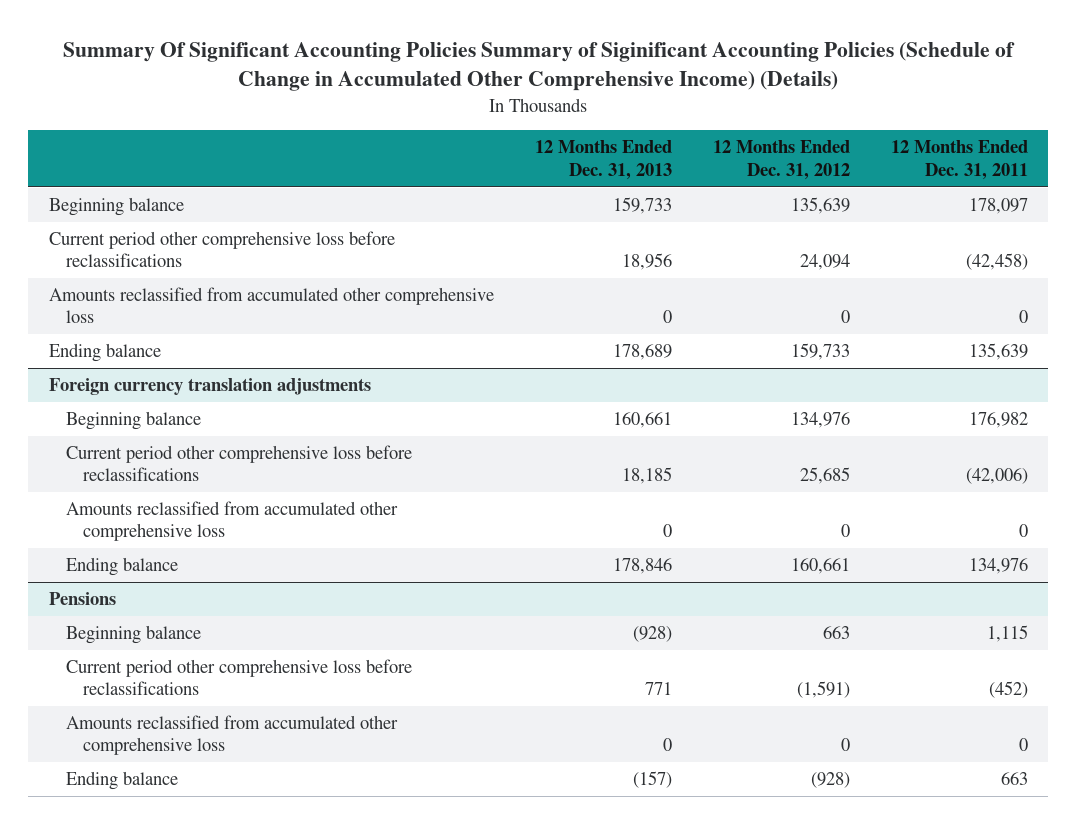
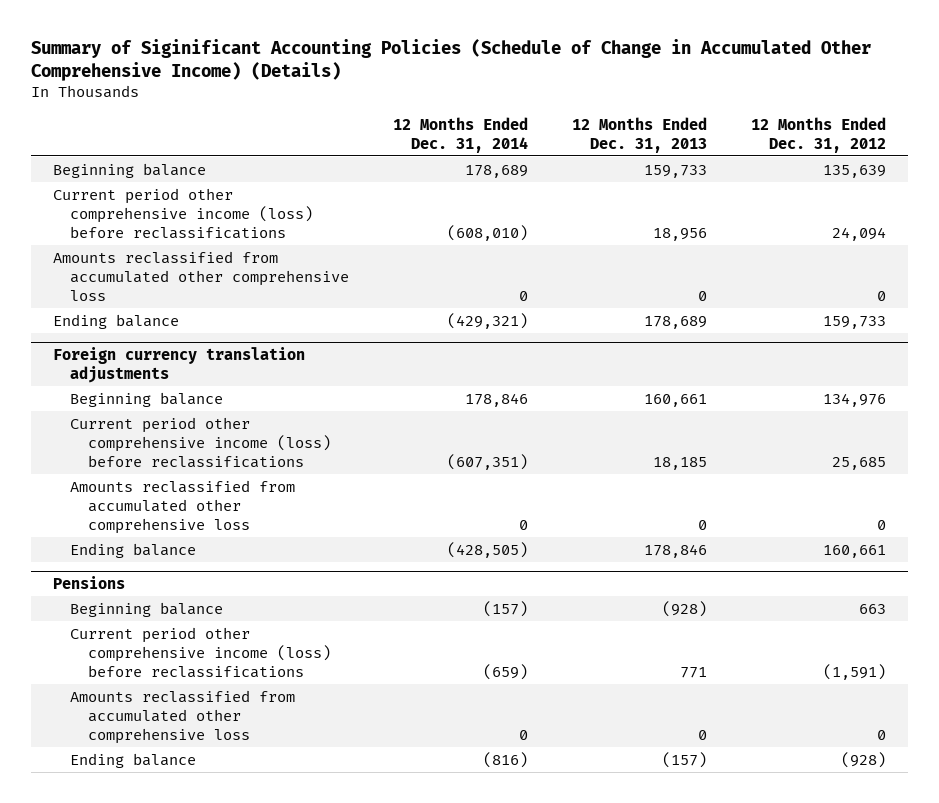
[63,42,1016,92] Summary Of Significant Accounting Policies Summary of Siginificant Accounting Policies (Schedule of Change in Accumulated Other Comprehensive Income) (Details) -> [30,38,871,82] Summary of Siginificant Accounting Policies (Schedule of Change in Accumulated Other Comprehensive Income) (Details)
[890,140,1028,180] 12 Months Ended Dec. 31, 2011 -> none
none -> [393,116,529,153] 12 Months Ended Dec. 31, 2014
[48,231,395,268] Current period other comprehensive loss before reclassifications -> [52,187,314,239] Current period other comprehensive income (loss) before reclassifications
[65,445,412,482] Current period other comprehensive loss before reclassifications -> [70,416,332,468] Current period other comprehensive income (loss) before reclassifications
[65,659,412,696] Current period other comprehensive loss before reclassifications -> [70,626,332,678] Current period other comprehensive income (loss) before reclassifications

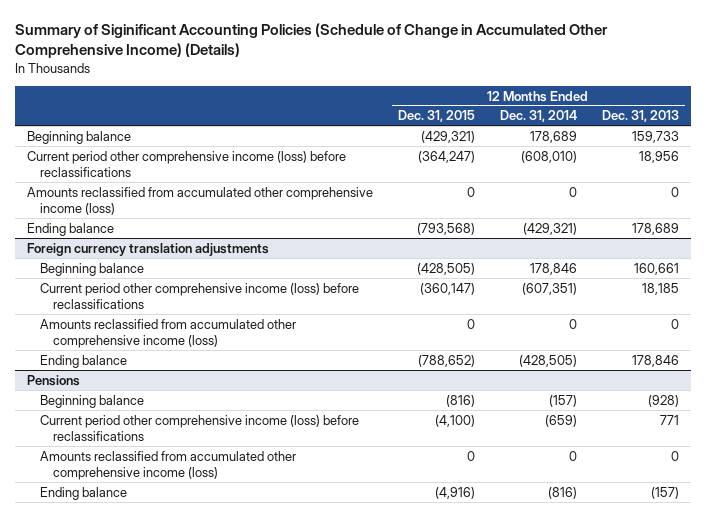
[751,116,887,153] 12 Months Ended Dec. 31, 2012 -> none
none -> [398,110,476,123] Dec. 31, 2015
[52,250,350,301] Amounts reclassified from accumulated other comprehensive loss -> [27,186,374,215] Amounts reclassified from accumulated other comprehensive income (loss)
[70,479,296,534] Amounts reclassified from accumulated other comprehensive loss -> [40,318,297,348] Amounts reclassified from accumulated other comprehensive income (loss)
[70,689,296,744] Amounts reclassified from accumulated other comprehensive loss -> [40,450,297,480] Amounts reclassified from accumulated other comprehensive income (loss)

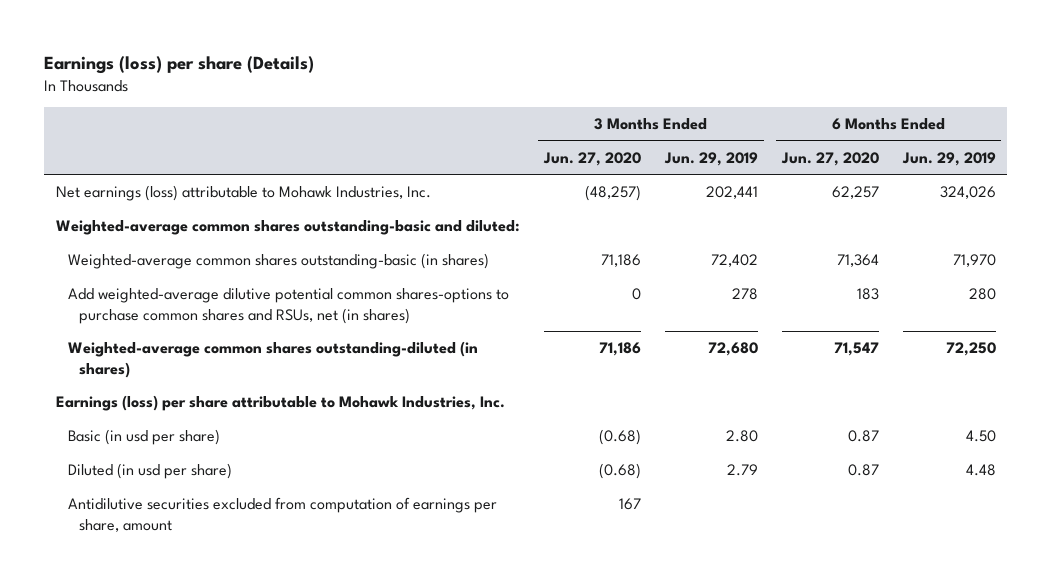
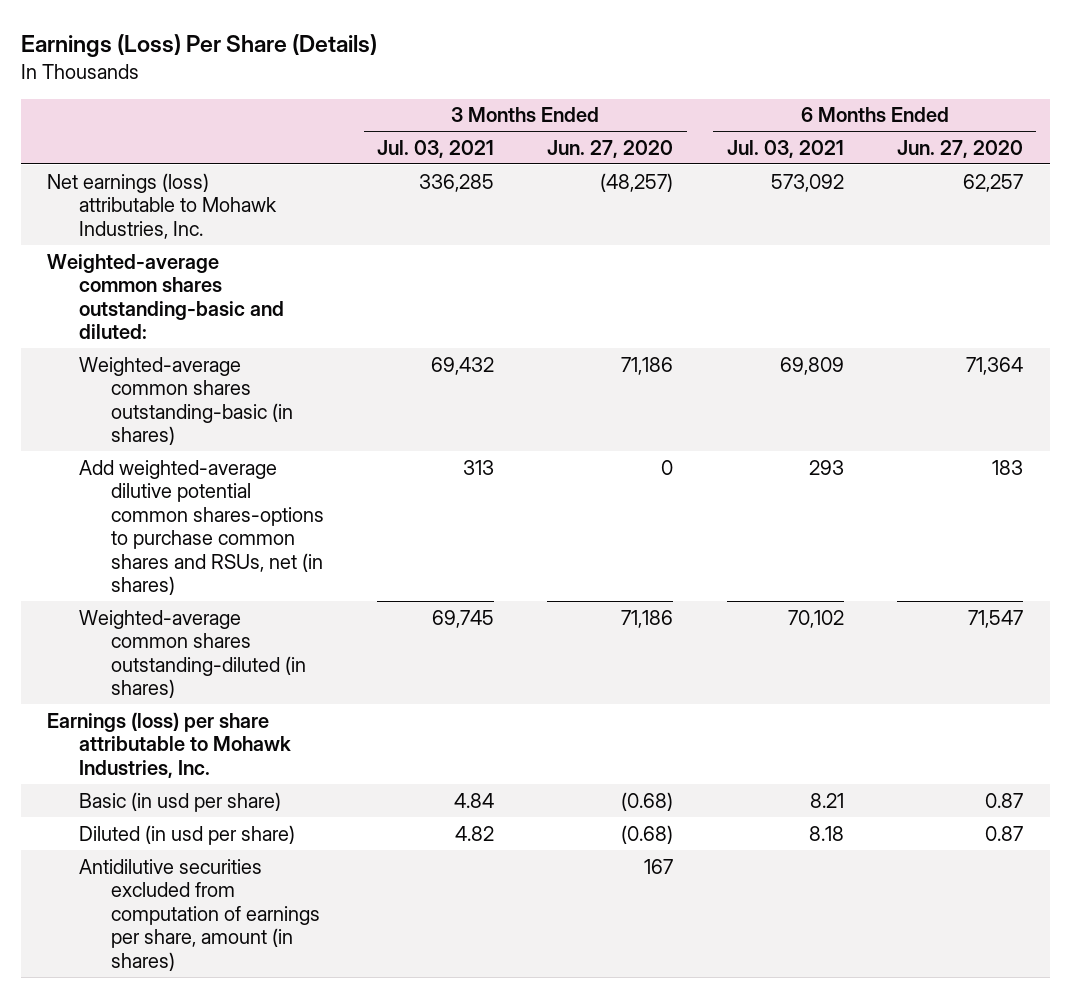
[43,55,314,74] Earnings (loss) per share (Details) -> [20,33,377,57] Earnings (Loss) Per Share (Details)
[663,151,758,166] Jun. 29, 2019 -> none
[901,151,996,166] Jun. 29, 2019 -> none
none -> [377,139,495,158] Jul. 03, 2021
none -> [726,139,844,158] Jul. 03, 2021
[67,497,497,532] Antidilutive securities excluded from computation of earnings per share, amount -> [79,858,320,971] Antidilutive securities excluded from computation of earnings per share, amount (in shares)

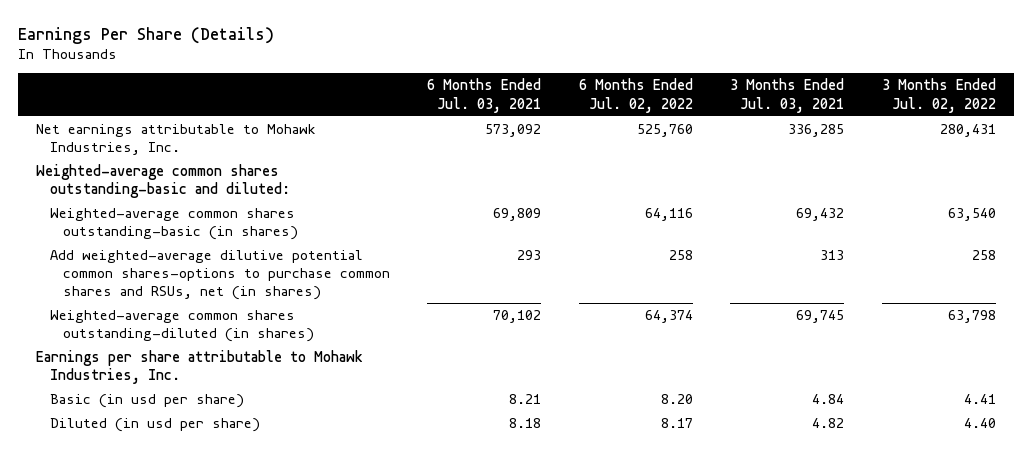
[20,33,377,57] Earnings (Loss) Per Share (Details) -> [17,26,274,44] Earnings Per Share (Details)
[547,139,674,158] Jun. 27, 2020 -> none
[896,139,1023,158] Jun. 27, 2020 -> none
none -> [578,78,693,113] 6 Months Ended Jul. 02, 2022
none -> [881,78,996,113] 3 Months Ended Jul. 02, 2022
[47,172,278,239] Net earnings (loss) attributable to Mohawk Industries, Inc. -> [36,124,317,156] Net earnings attributable to Mohawk Industries, Inc.
[47,711,292,778] Earnings (loss) per share attributable to Mohawk Industries, Inc. -> [36,350,364,385] Earnings per share attributable to Mohawk Industries, Inc.
[79,858,320,971] Antidilutive securities excluded from computation of earnings per share, amount (in shares) -> none

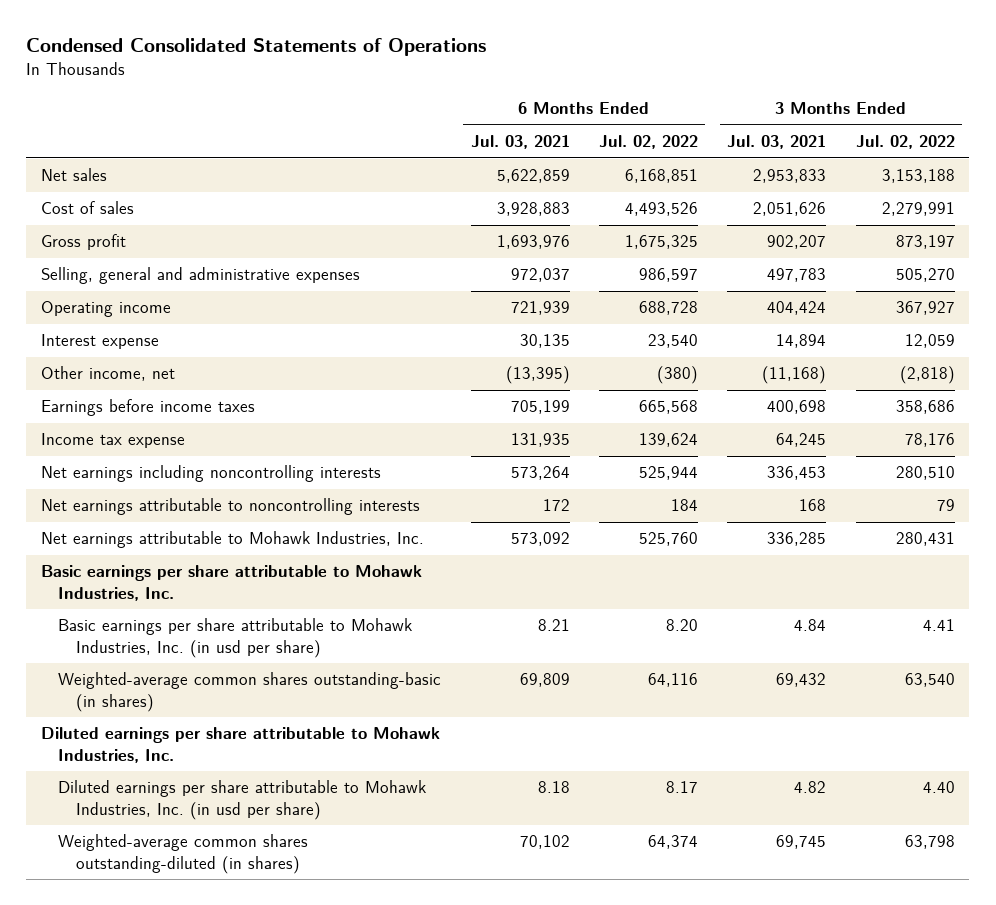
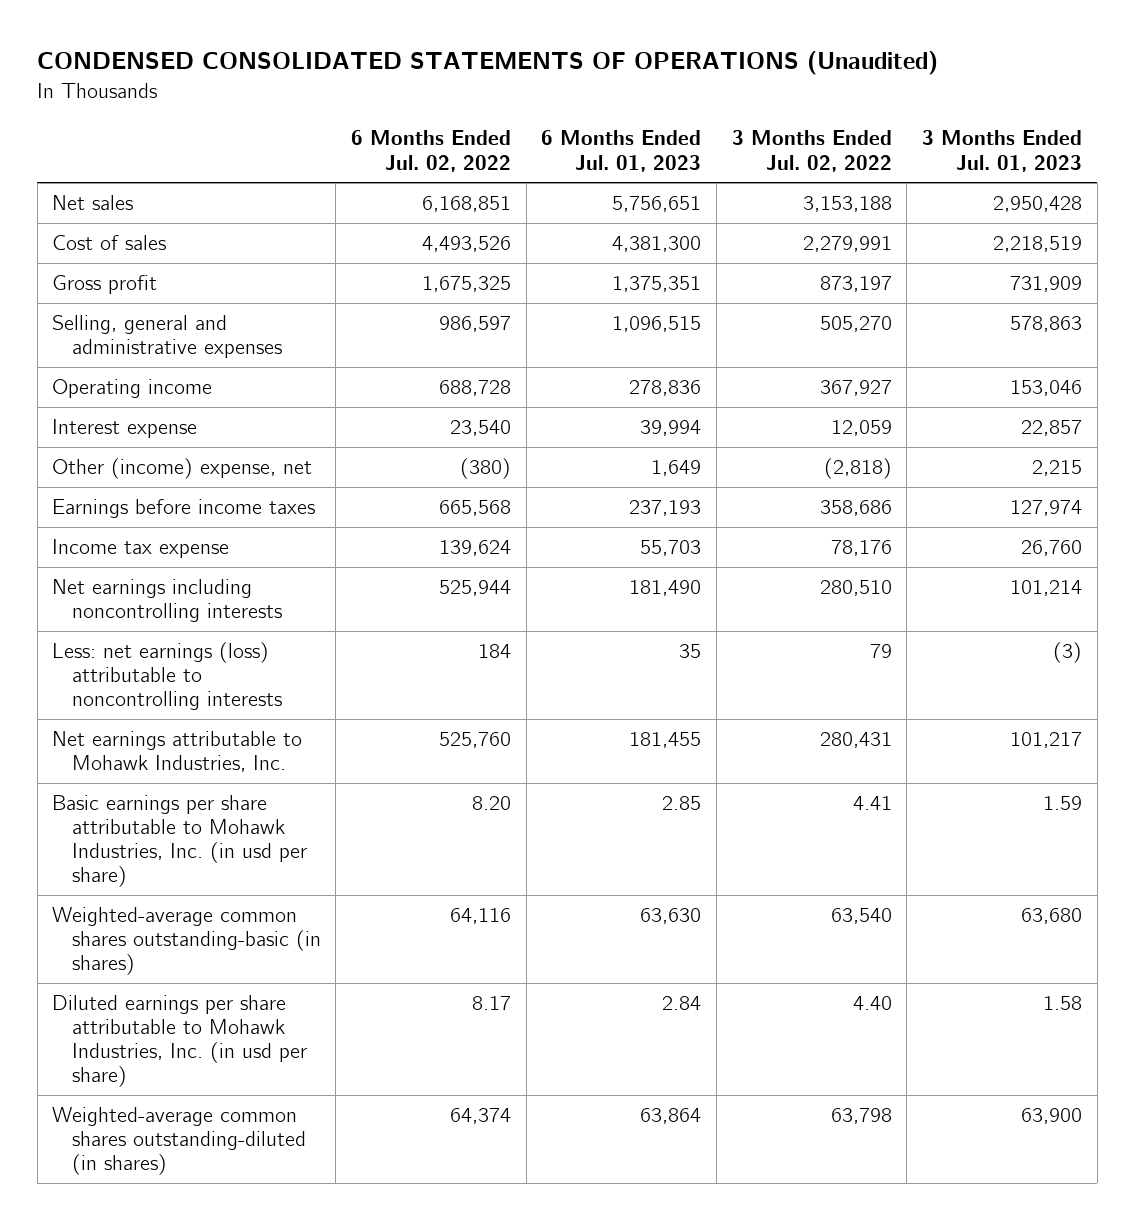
[26,38,487,57] Condensed Consolidated Statements of Operations -> [37,51,939,76] CONDENSED CONSOLIDATED STATEMENTS OF OPERATIONS (Unaudited)
[470,134,570,149] Jul. 03, 2021 -> none
[727,134,827,149] Jul. 03, 2021 -> none
none -> [541,130,702,172] 6 Months Ended Jul. 01, 2023
none -> [921,130,1082,172] 3 Months Ended Jul. 01, 2023
[40,366,175,382] Other income, net -> [52,458,313,480] Other (income) expense, net
[40,498,420,516] Net earnings attributable to noncontrolling interests -> [52,642,282,711] Less: net earnings (loss) attributable to noncontrolling interests
[40,565,422,601] Basic earnings per share attributable to Mohawk Industries, Inc. -> none
[40,727,440,763] Diluted earnings per share attributable to Mohawk Industries, Inc. -> none

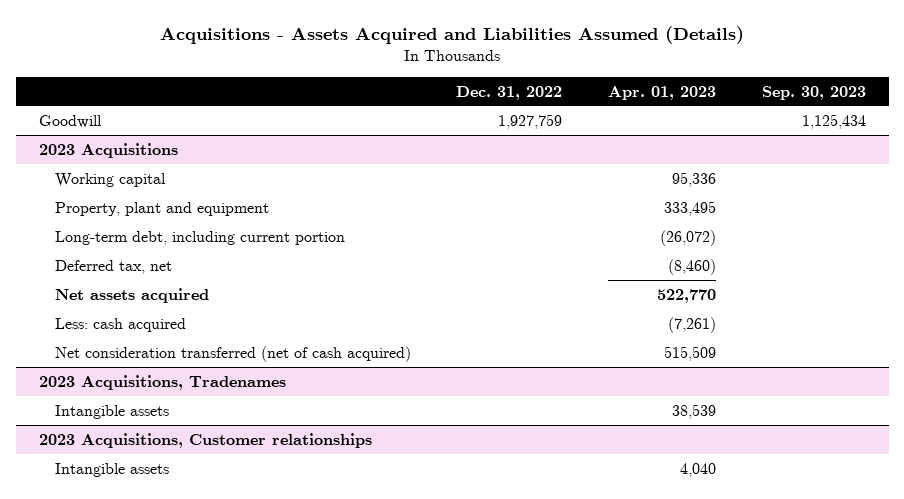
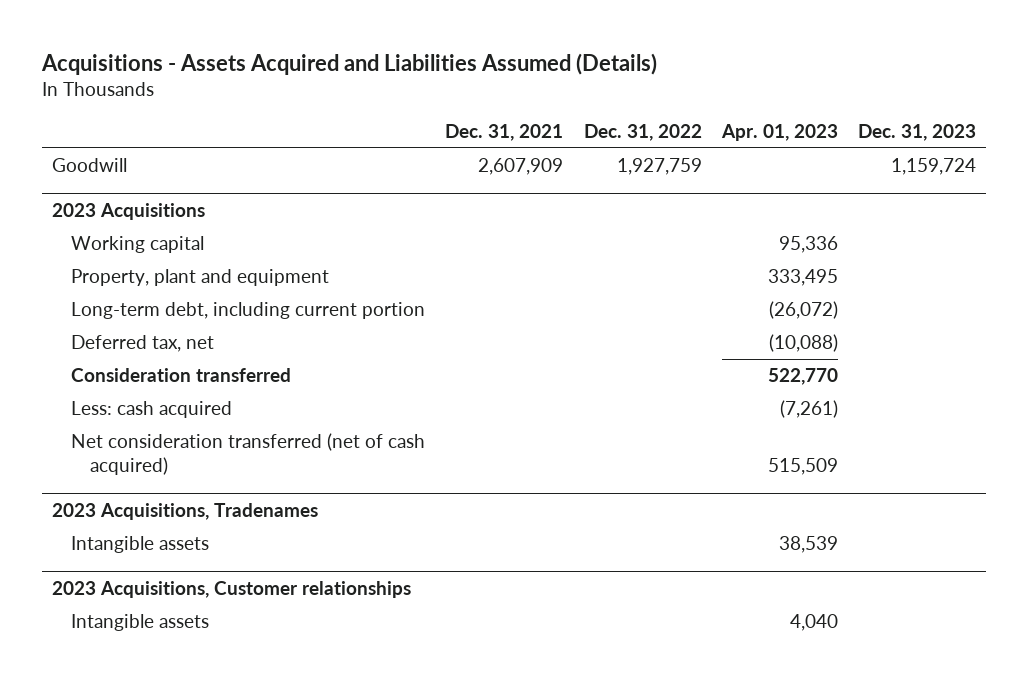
[761,85,866,100] Sep. 30, 2023 -> none
none -> [445,124,564,142] Dec. 31, 2021
none -> [858,124,977,142] Dec. 31, 2023
[668,258,717,275] (8,460) -> [768,334,838,353] (10,088)
[54,287,209,303] Net assets acquired -> [70,368,291,383] Consideration transferred

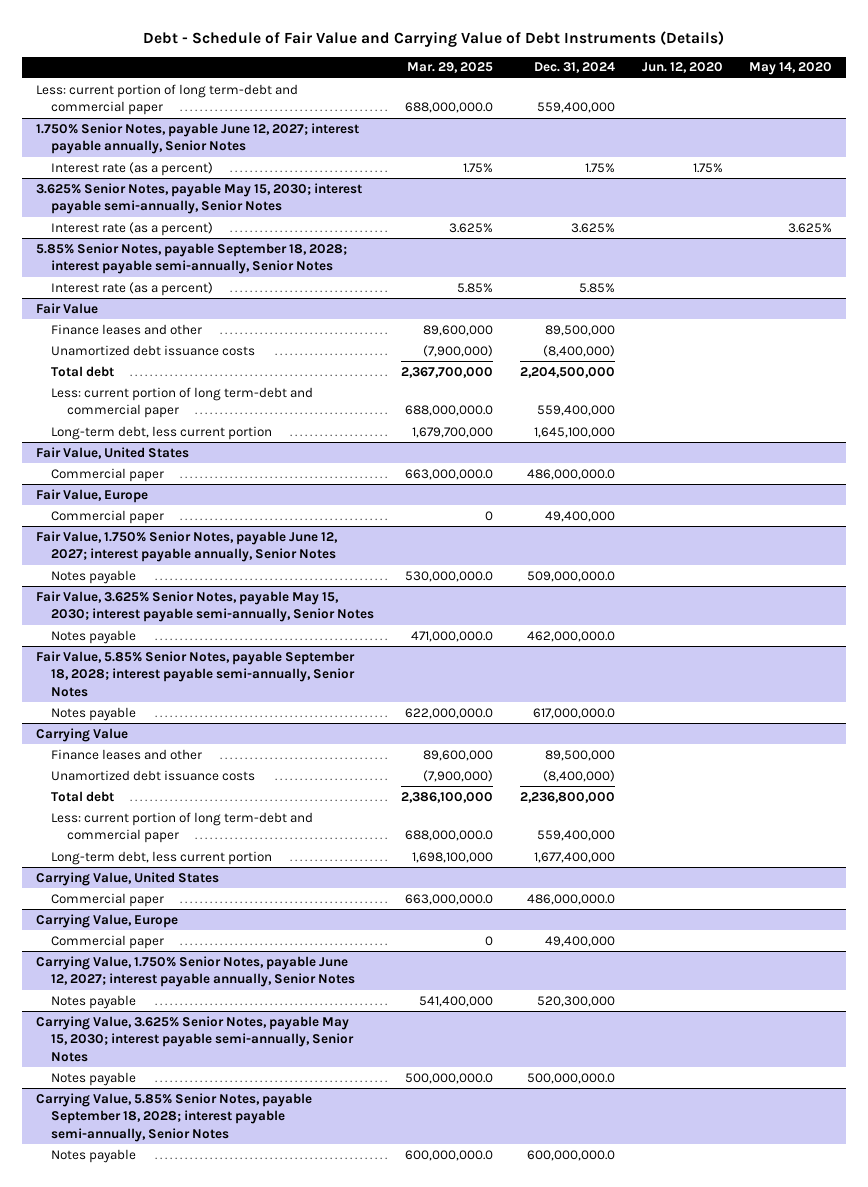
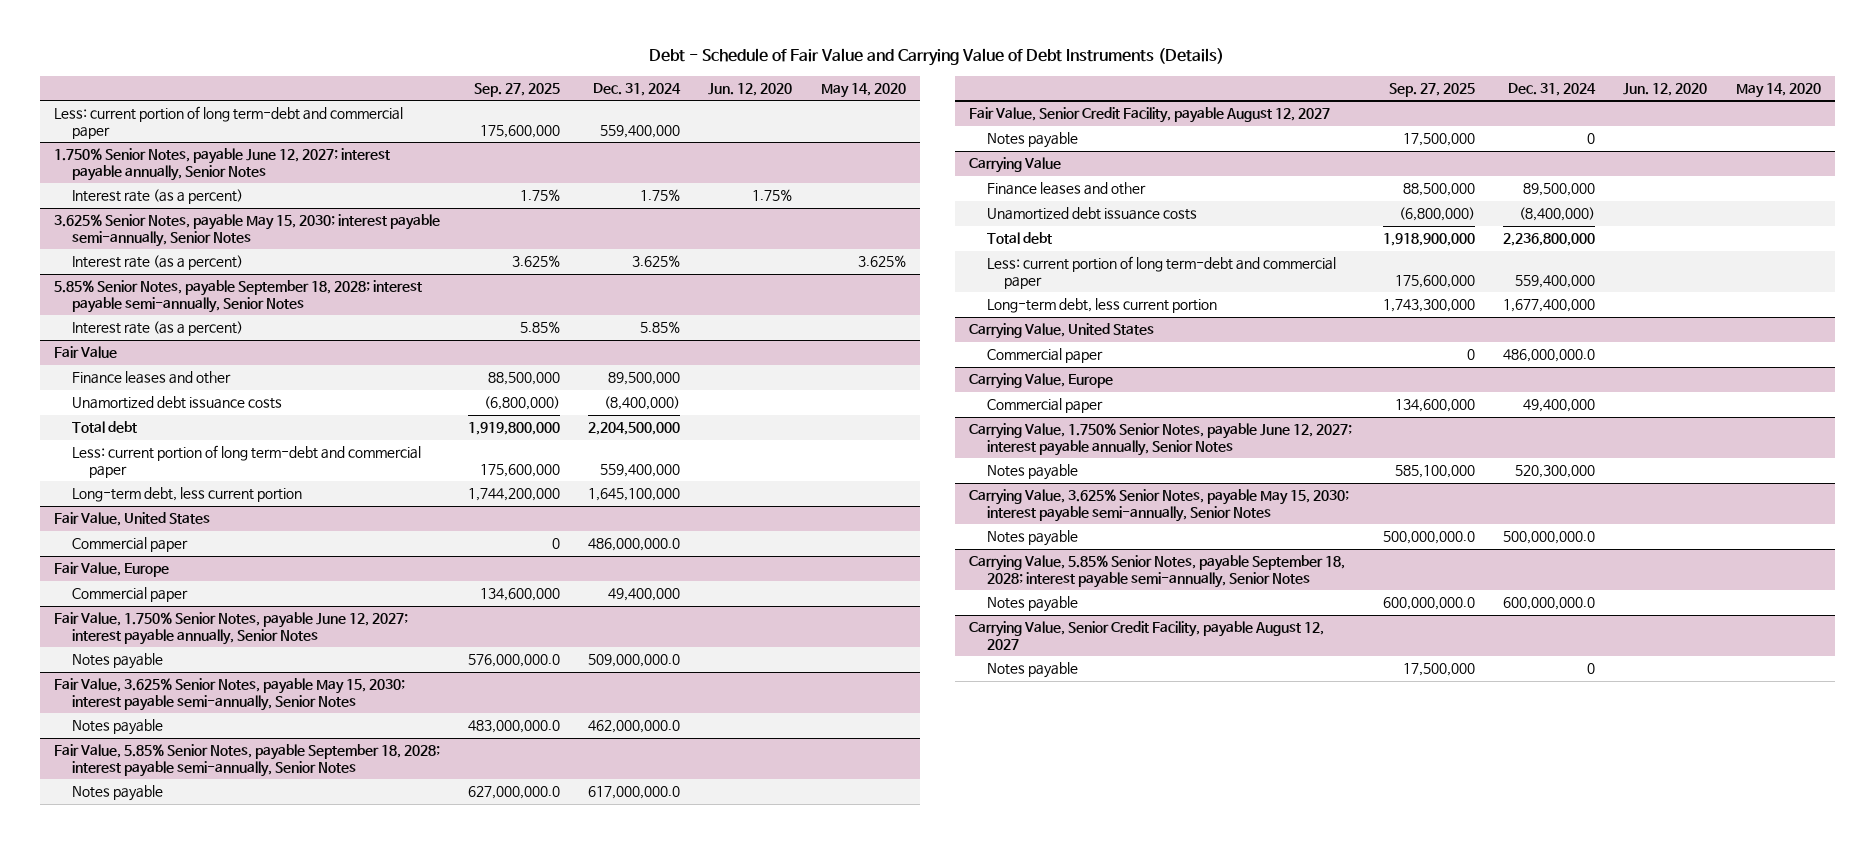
[406,62,493,74] Mar. 29, 2025 -> none
none -> [474,82,561,97] Sep. 27, 2025
none -> [968,107,1330,124] Fair Value, Senior Credit Facility, payable August 12, 2027
none -> [986,132,1078,149] Notes payable
none -> [968,621,1324,650] Carrying Value, Senior Credit Facility, payable August 12, 2027
none -> [986,662,1078,679] Notes payable

